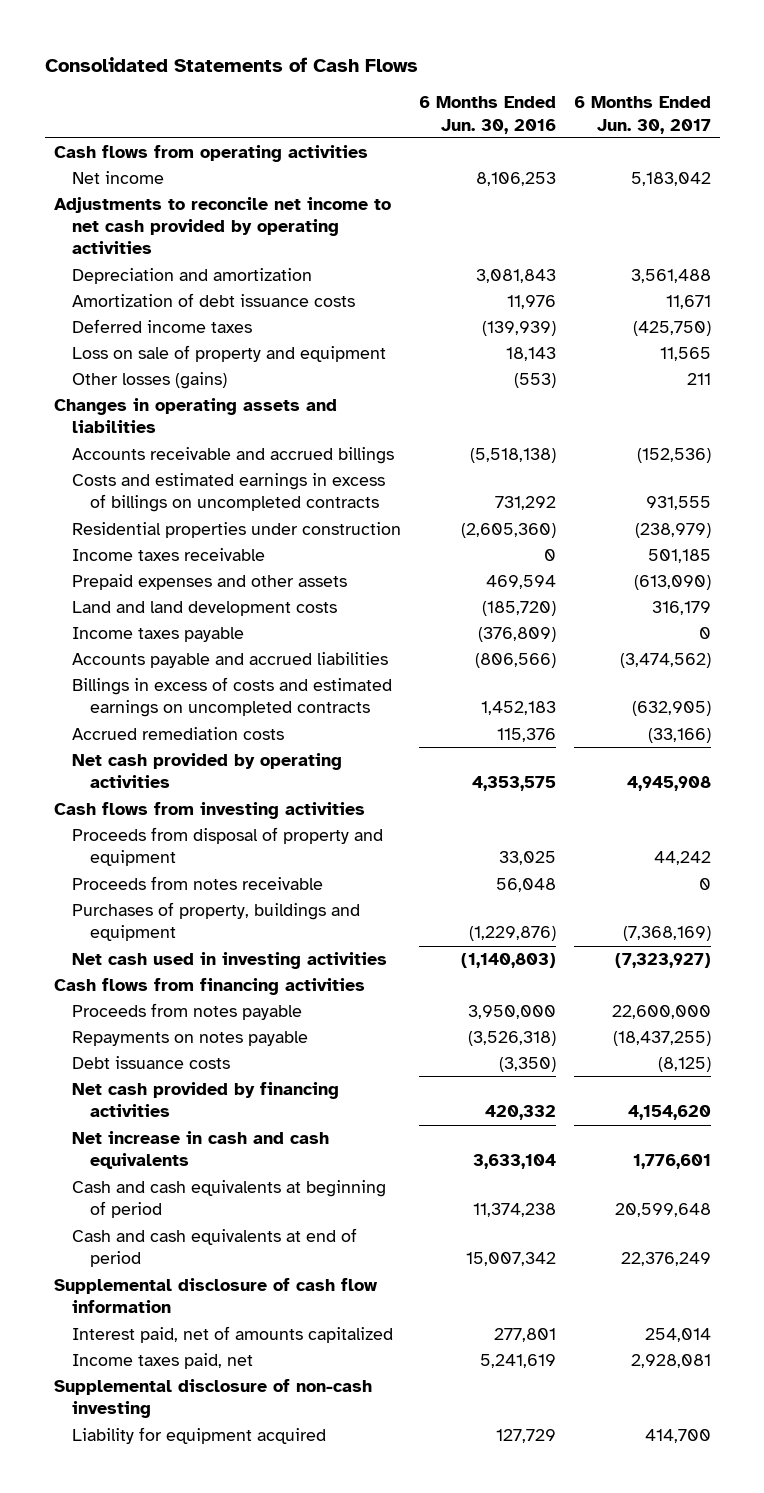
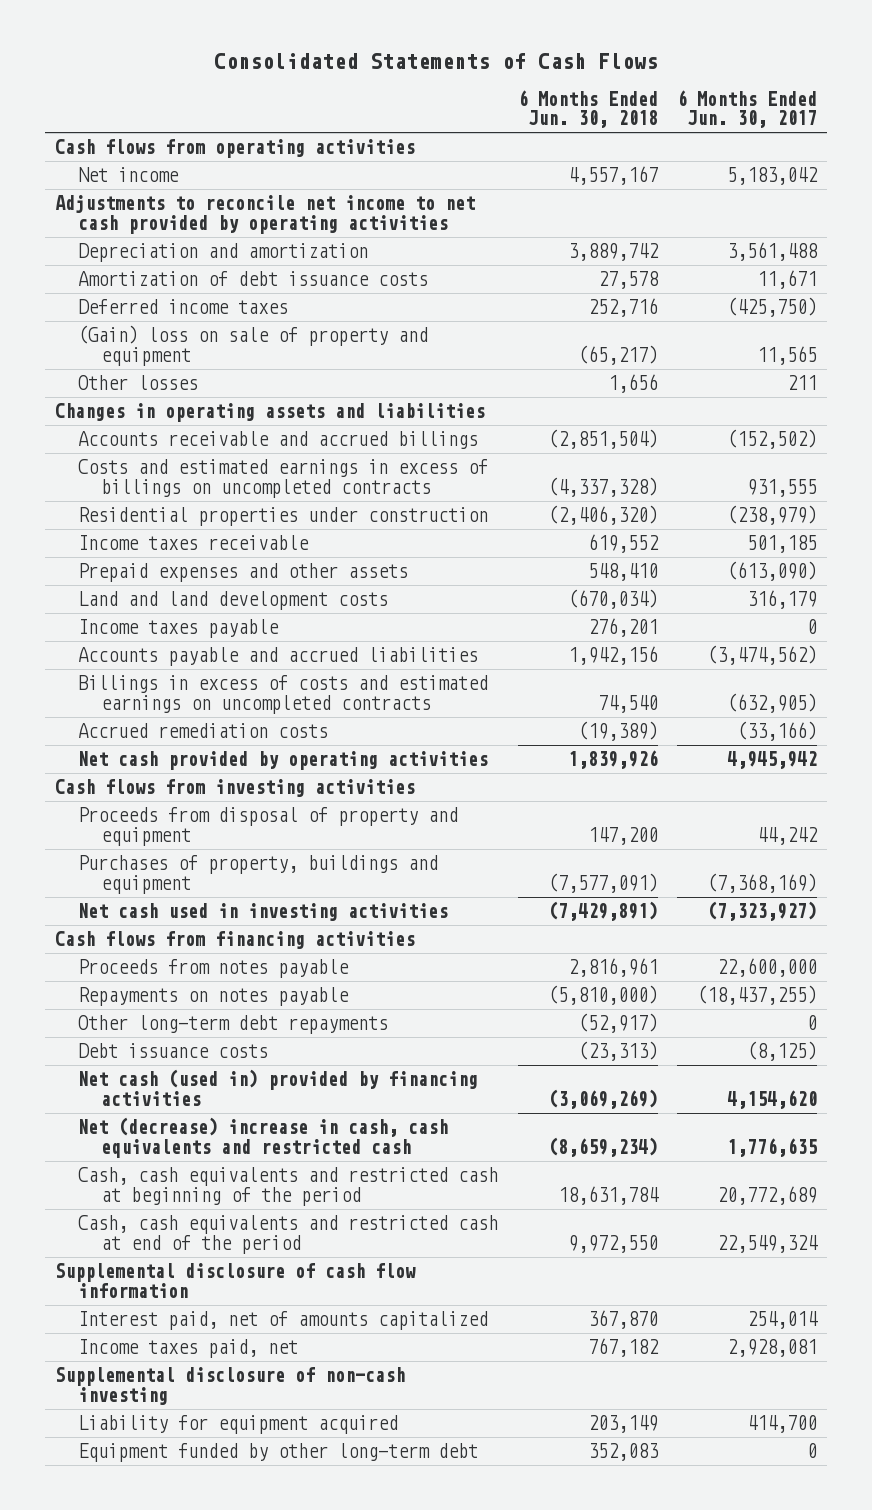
[418,96,556,134] 6 Months Ended Jun. 30, 2016 -> none
none -> [517,90,658,129] 6 Months Ended Jun. 30, 2018
[72,345,387,363] Loss on sale of property and equipment -> [78,325,429,366] (Gain) loss on sale of property and equipment
[72,372,228,390] Other losses (gains) -> [78,375,199,391] Other losses
[636,448,711,464] (152,536) -> [727,429,818,450] (152,502)
[626,776,711,792] 4,945,908 -> [727,751,818,770] 4,945,942
[72,876,324,891] Proceeds from notes receivable -> none
none -> [78,1015,389,1035] Other long-term debt repayments
[72,1082,340,1118] Net cash provided by financing activities -> [78,1069,479,1106] Net cash (used in) provided by financing activities
[72,1131,330,1170] Net increase in cash and cash equivalents -> [78,1117,449,1158] Net (decrease) increase in cash, cash equivalents and restricted cash
[632,1154,711,1170] 1,776,601 -> [727,1137,818,1157] 1,776,635
[72,1180,387,1219] Cash and cash equivalents at beginning of period -> [78,1167,499,1206] Cash, cash equivalents and restricted cash at beginning of the period
[614,1203,711,1218] 20,599,648 -> [717,1185,818,1205] 20,772,689
[72,1228,358,1268] Cash and cash equivalents at end of period -> [78,1215,499,1254] Cash, cash equivalents and restricted cash at end of the period
[620,1252,711,1267] 22,376,249 -> [717,1234,819,1253] 22,549,324
none -> [78,1443,479,1463] Equipment funded by other long-term debt

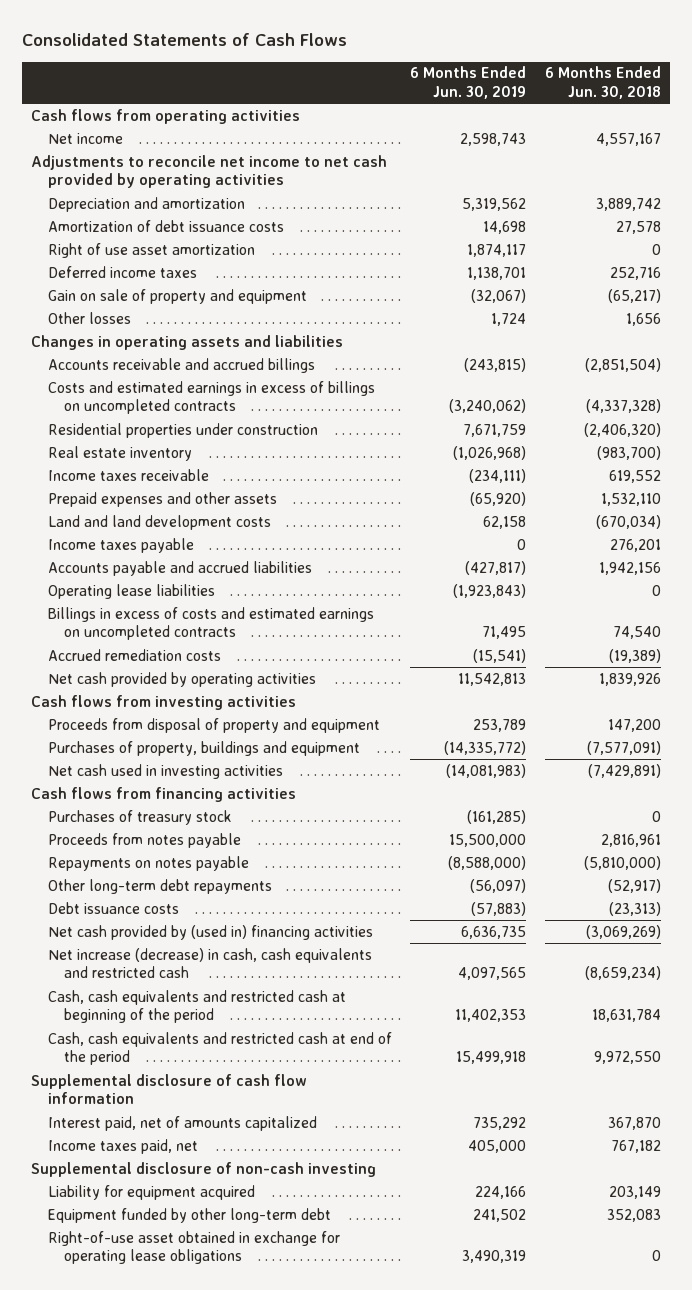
[677,90,818,129] 6 Months Ended Jun. 30, 2017 -> none
none -> [410,66,527,99] 6 Months Ended Jun. 30, 2019
none -> [47,242,255,258] Right of use asset amortization
[78,325,429,366] (Gain) loss on sale of property and equipment -> [47,288,307,304] Gain on sale of property and equipment
none -> [47,445,192,461] Real estate inventory
[587,563,658,582] 548,410 -> [600,492,661,506] 1,532,110
none -> [47,583,215,599] Operating lease liabilities
none -> [47,809,232,825] Purchases of treasury stock
[78,1069,479,1106] Net cash (used in) provided by financing activities -> [47,924,373,940] Net cash provided by (used in) financing activities
[78,1117,449,1158] Net (decrease) increase in cash, cash equivalents and restricted cash -> [47,947,372,979] Net increase (decrease) in cash, cash equivalents and restricted cash
none -> [47,1230,340,1265] Right-of-use asset obtained in exchange for operating lease obligations

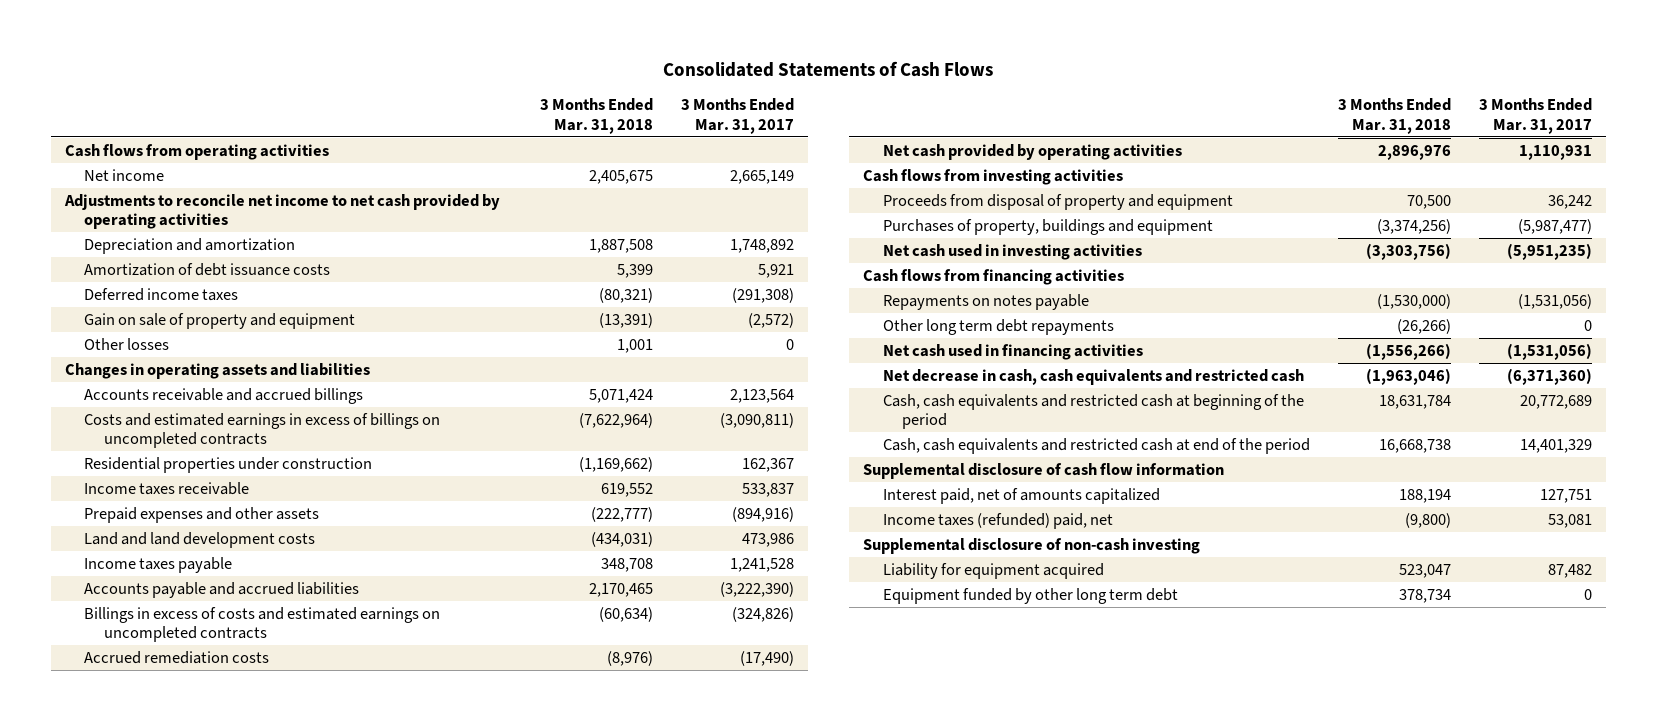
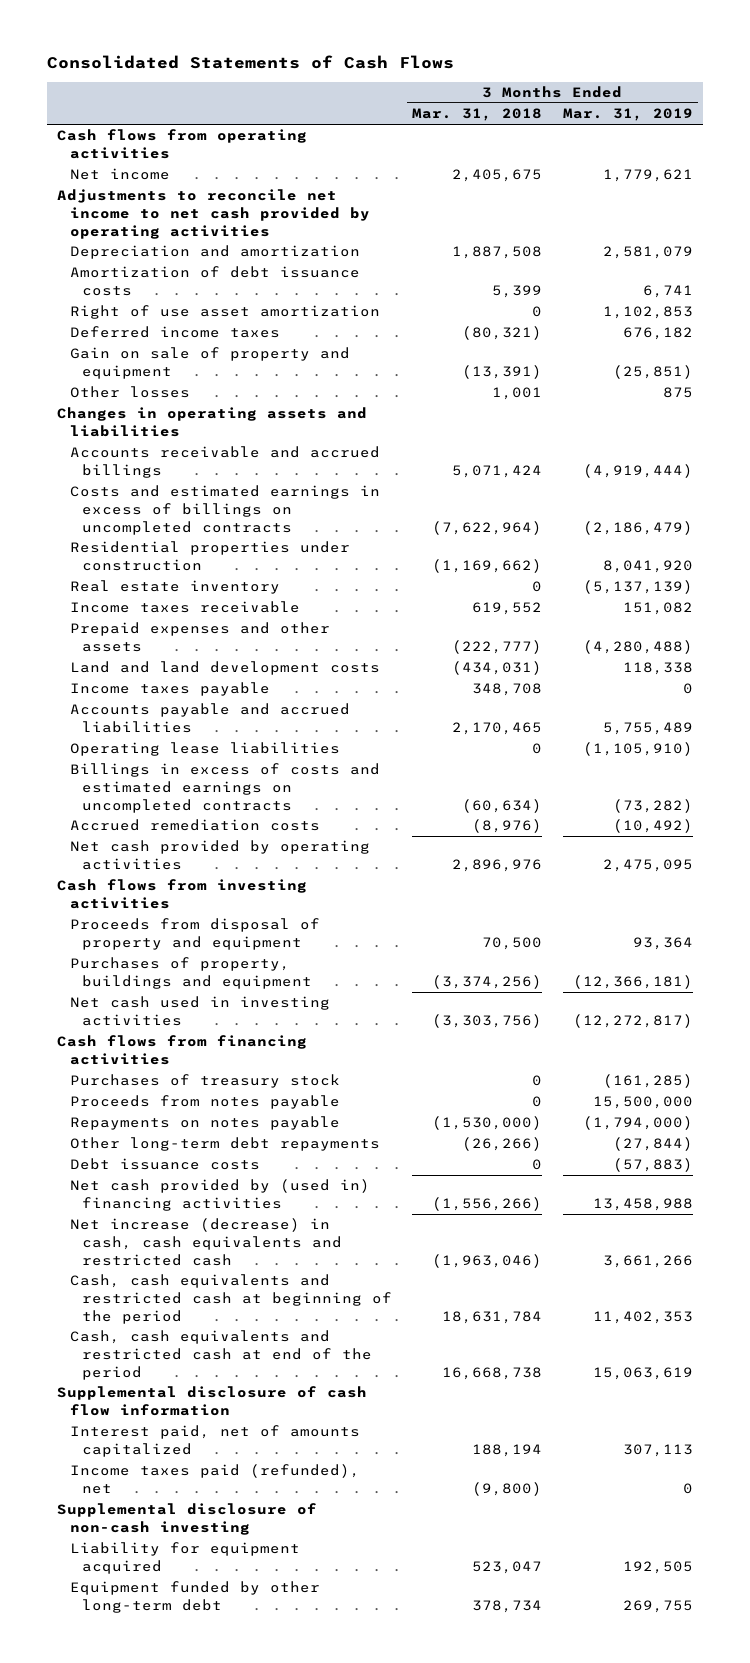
[680,98,794,134] 3 Months Ended Mar. 31, 2017 -> none
none -> [562,108,693,122] Mar. 31, 2019
none -> [69,305,380,320] Right of use asset amortization
none -> [69,580,280,595] Real estate inventory
none -> [69,742,340,757] Operating lease liabilities
none -> [69,1074,340,1089] Purchases of treasury stock
none -> [69,1095,340,1110] Proceeds from notes payable
[882,318,1114,335] Other long term debt repayments -> [69,1137,380,1152] Other long-term debt repayments
none -> [69,1158,260,1171] Debt issuance costs
[882,343,1143,360] Net cash used in financing activities -> [69,1179,370,1211] Net cash provided by (used in) financing activities
[882,368,1304,385] Net decrease in cash, cash equivalents and restricted cash -> [69,1218,342,1266] Net increase (decrease) in cash, cash equivalents and restricted cash
[882,512,1113,529] Income taxes (refunded) paid, net -> [69,1464,360,1494] Income taxes paid (refunded), net
[882,587,1178,604] Equipment funded by other long term debt -> [69,1581,320,1613] Equipment funded by other long-term debt

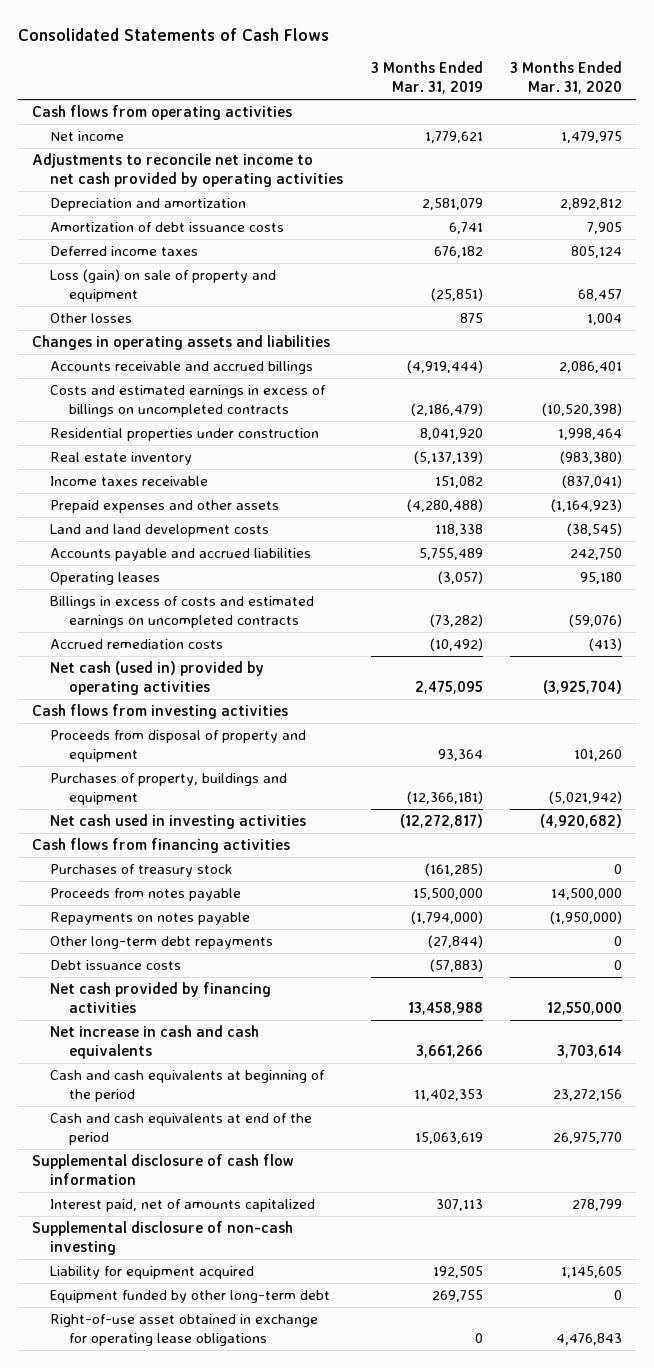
[412,108,543,122] Mar. 31, 2018 -> none
none -> [510,61,623,95] 3 Months Ended Mar. 31, 2020
[69,305,380,320] Right of use asset amortization -> none
[69,347,350,379] Gain on sale of property and equipment -> [50,269,277,303] Loss (gain) on sale of property and equipment
[69,682,270,697] Income taxes payable -> none
[69,742,340,757] Operating lease liabilities -> [50,572,161,586] Operating leases
[582,742,693,757] (1,105,910) -> [437,571,483,585] (3,057)
[69,840,370,870] Net cash provided by operating activities -> [50,661,265,696] Net cash (used in) provided by operating activities
[69,1179,370,1211] Net cash provided by (used in) financing activities -> [50,982,272,1014] Net cash provided by financing activities
[69,1218,342,1266] Net increase (decrease) in cash, cash equivalents and restricted cash -> [50,1025,260,1060] Net increase in cash and cash equivalents
[69,1274,392,1324] Cash, cash equivalents and restricted cash at beginning of the period -> [50,1070,326,1103] Cash and cash equivalents at beginning of the period
[69,1330,372,1380] Cash, cash equivalents and restricted cash at end of the period -> [50,1113,313,1146] Cash and cash equivalents at end of the period
[69,1464,360,1494] Income taxes paid (refunded), net -> none
none -> [50,1314,319,1347] Right-of-use asset obtained in exchange for operating lease obligations

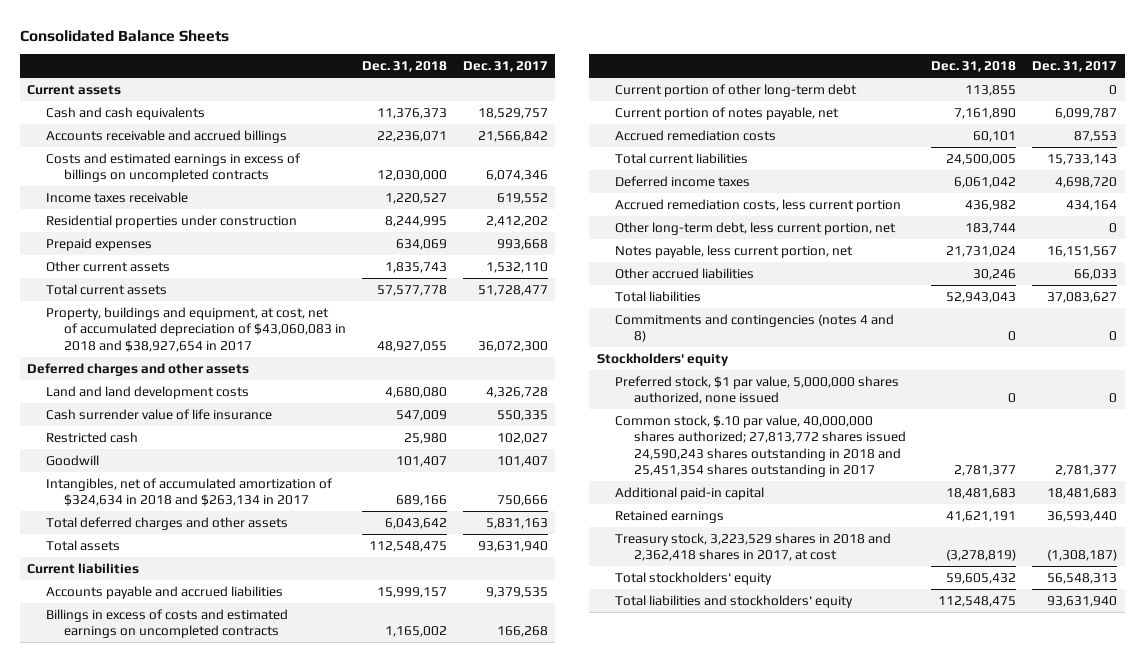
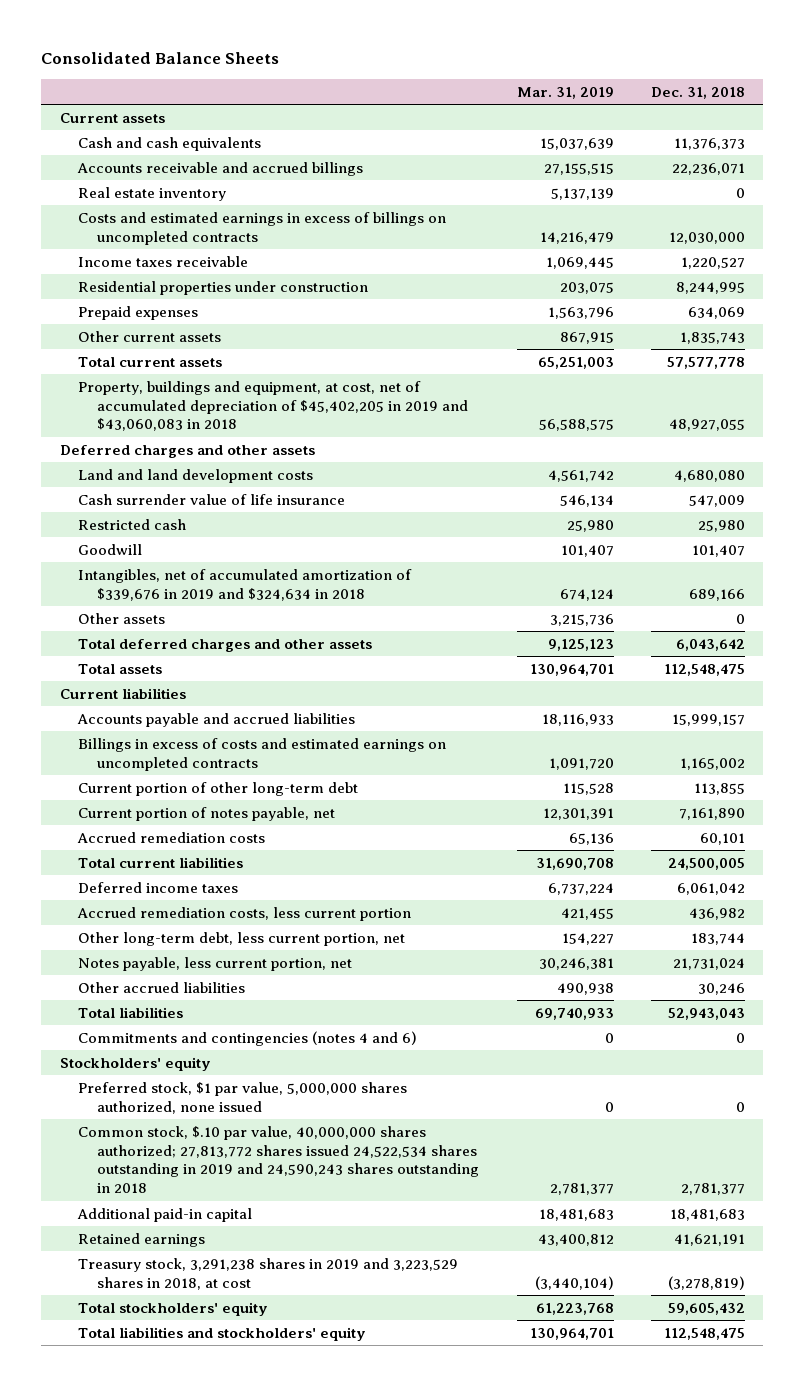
[462,61,548,73] Dec. 31, 2017 -> none
none -> [516,86,614,99] Mar. 31, 2019
none -> [78,186,227,201] Real estate inventory
[45,306,347,352] Property, buildings and equipment, at cost, net of accumulated depreciation of $43,060,083 in 2018 and $38,927,654 in 2017 -> [78,380,469,432] Property, buildings and equipment, at cost, net of accumulated depreciation of $45,402,205 in 2019 and $43,060,083 in 2018
[45,477,333,507] Intangibles, net of accumulated amortization of $324,634 in 2018 and $263,134 in 2017 -> [78,568,413,601] Intangibles, net of accumulated amortization of $339,676 in 2019 and $324,634 in 2018
none -> [78,612,166,624] Other assets
[615,313,895,343] Commitments and contingencies (notes 4 and 8) -> [78,1030,418,1046] Commitments and contingencies (notes 4 and 6)
[615,414,906,478] Common stock, $.10 par value, 40,000,000 shares authorized; 27,813,772 shares issued 24,590,243 shares outstanding in 2018 and 25,451,354 shares outstanding in 2017 -> [78,1125,480,1194] Common stock, $.10 par value, 40,000,000 shares authorized; 27,813,772 shares issued 24,522,534 shares outstanding in 2019 and 24,590,243 shares outstanding in 2018
[615,532,892,562] Treasury stock, 3,223,529 shares in 2018 and 2,362,418 shares in 2017, at cost -> [78,1257,459,1290] Treasury stock, 3,291,238 shares in 2019 and 3,223,529 shares in 2018, at cost

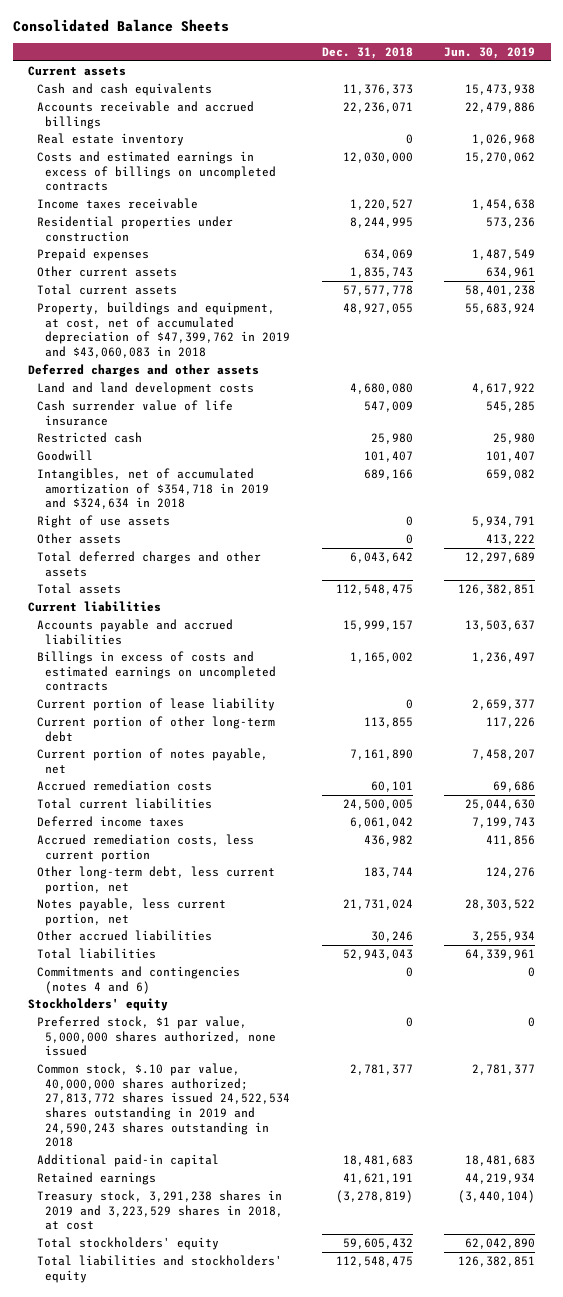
[516,86,614,99] Mar. 31, 2019 -> none
none -> [443,47,535,60] Jun. 30, 2019
[78,380,469,432] Property, buildings and equipment, at cost, net of accumulated depreciation of $45,402,205 in 2019 and $43,060,083 in 2018 -> [36,302,291,359] Property, buildings and equipment, at cost, net of accumulated depreciation of $47,399,762 in 2019 and $43,060,083 in 2018
[78,568,413,601] Intangibles, net of accumulated amortization of $339,676 in 2019 and $324,634 in 2018 -> [36,468,270,510] Intangibles, net of accumulated amortization of $354,718 in 2019 and $324,634 in 2018
none -> [36,515,170,529] Right of use assets
none -> [36,698,275,712] Current portion of lease liability

